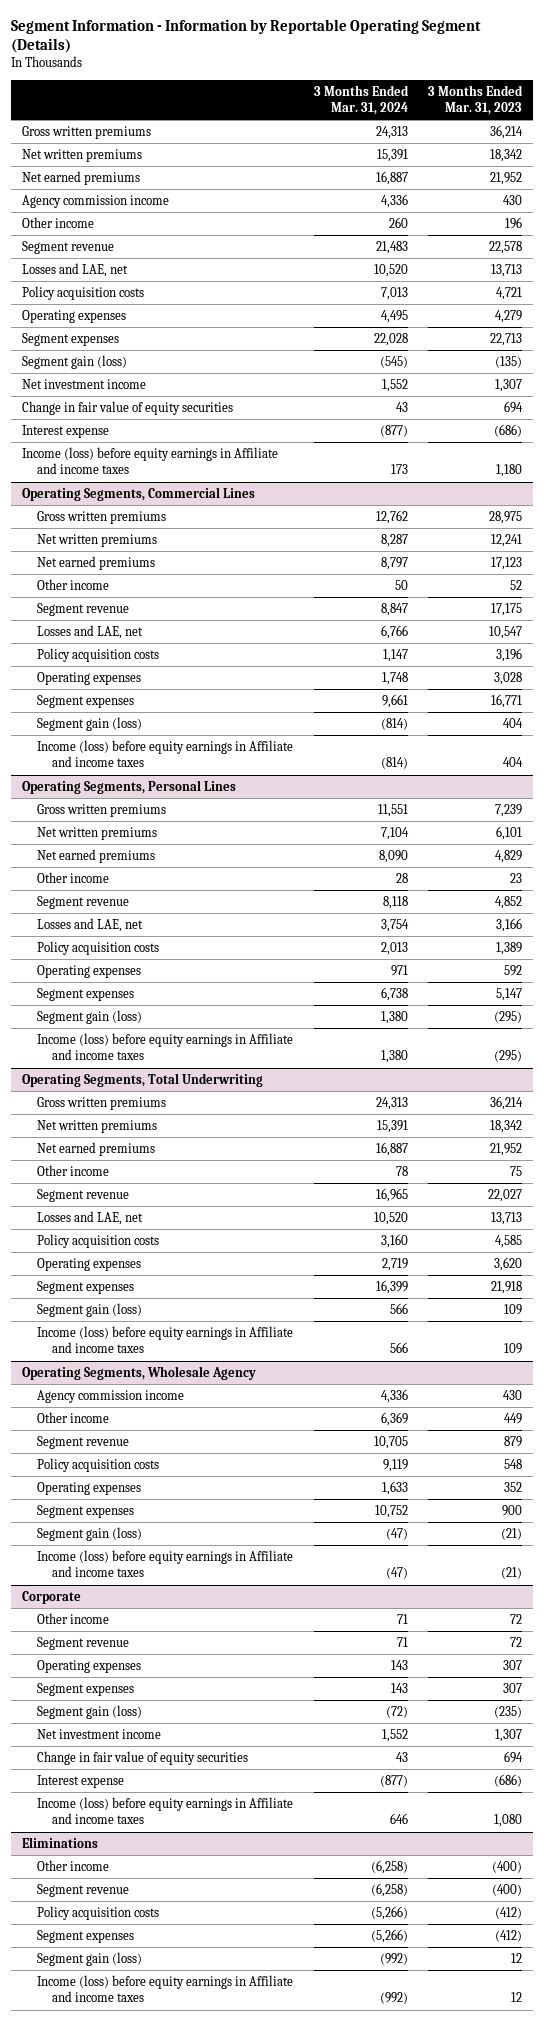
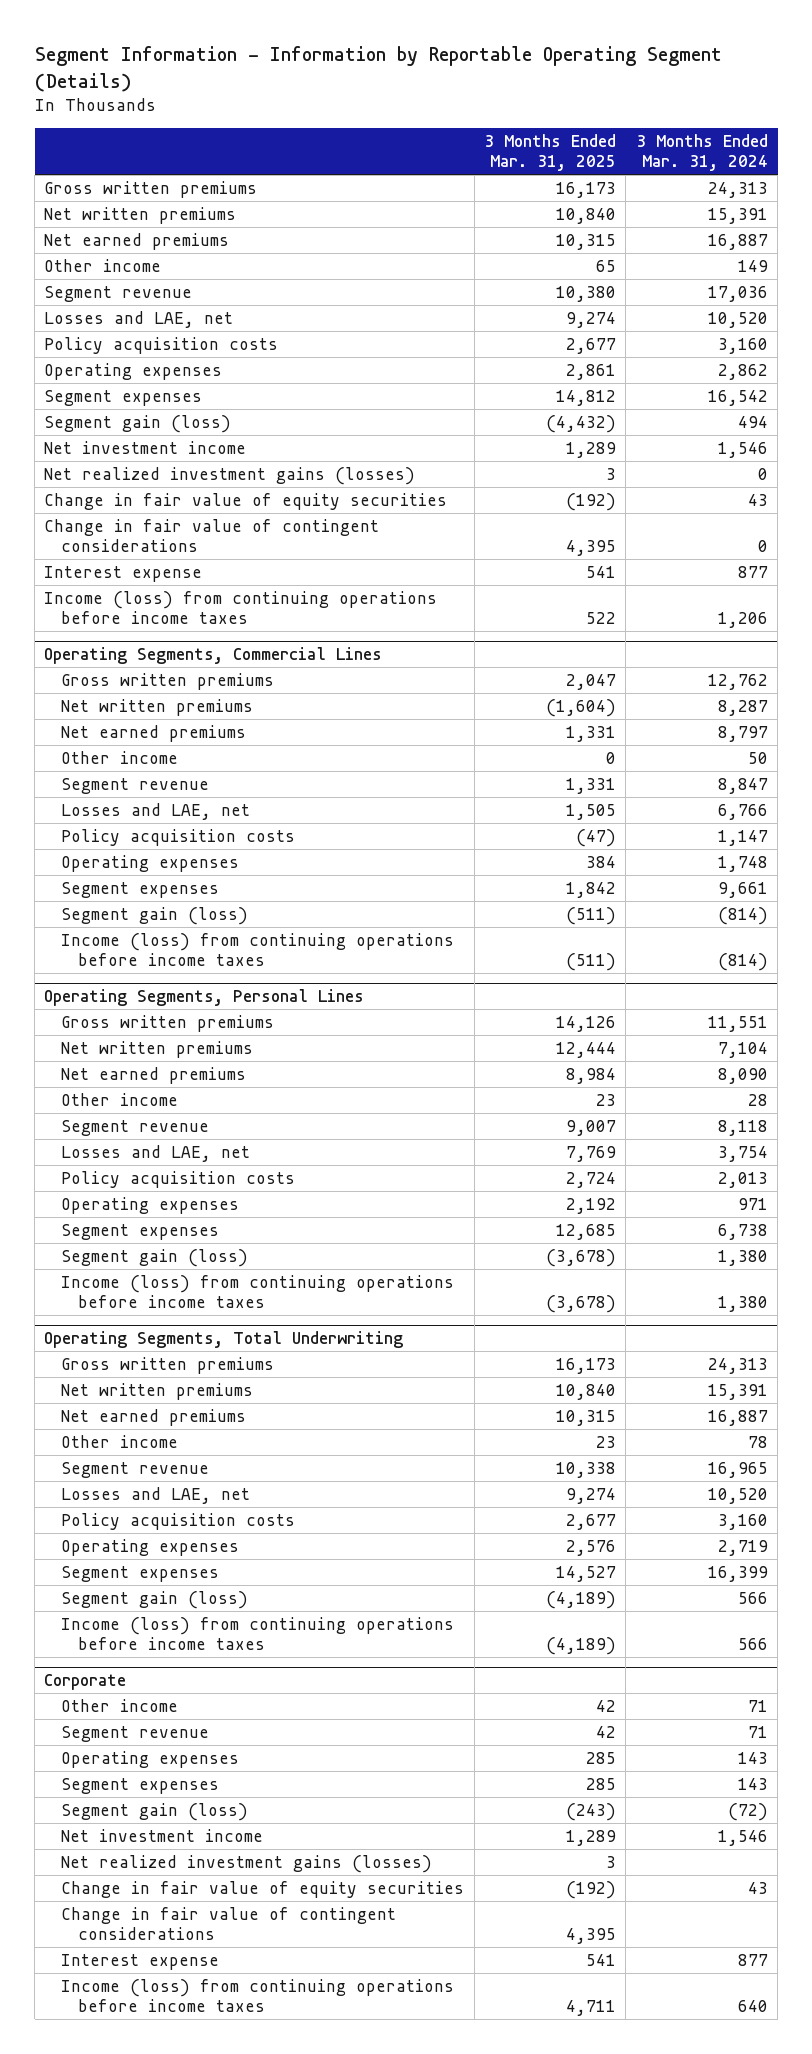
[428,84,524,115] 3 Months Ended Mar. 31, 2023 -> none
none -> [484,133,617,172] 3 Months Ended Mar. 31, 2025
[21,194,169,208] Agency commission income -> none
[388,216,408,228] 260 -> [737,259,768,272] 149
[375,240,408,254] 21,483 -> [707,285,768,302] 17,036
[380,286,408,300] 7,013 -> [717,337,768,354] 3,160
[380,309,408,323] 4,495 -> [717,363,768,380] 2,862
[373,332,408,346] 22,028 -> [707,389,768,406] 16,542
[379,355,408,368] (545) -> [737,415,768,428] 494
[381,378,408,392] 1,552 -> [717,441,768,458] 1,546
none -> [44,466,416,485] Net realized investment gains (losses)
[21,446,278,475] Income (loss) before equity earnings in Affiliate and income taxes -> none
none -> [44,518,380,553] Change in fair value of contingent considerations
[379,424,408,437] (877) -> [737,565,768,578] 877
none -> [44,590,438,625] Income (loss) from continuing operations before income taxes
[37,739,294,768] Income (loss) before equity earnings in Affiliate and income taxes -> [61,932,455,967] Income (loss) from continuing operations before income taxes
[37,1032,294,1061] Income (loss) before equity earnings in Affiliate and income taxes -> [61,1274,455,1309] Income (loss) from continuing operations before income taxes
[21,1365,256,1380] Operating Segments, Wholesale Agency -> none
[37,1389,185,1403] Agency commission income -> none
[37,1411,110,1423] Other income -> none
[37,1435,130,1449] Segment revenue -> none
[37,1457,160,1472] Policy acquisition costs -> none
[37,1481,142,1495] Operating expenses -> none
[37,1504,135,1518] Segment expenses -> none
[37,1526,143,1541] Segment gain (loss) -> none
[37,1549,294,1578] Income (loss) before equity earnings in Affiliate and income taxes -> none
[37,1325,294,1354] Income (loss) before equity earnings in Affiliate and income taxes -> [61,1616,455,1651] Income (loss) from continuing operations before income taxes
[381,1728,408,1742] 1,552 -> [717,1829,768,1846] 1,546
none -> [61,1854,433,1873] Net realized investment gains (losses)
[37,1796,294,1825] Income (loss) before equity earnings in Affiliate and income taxes -> none
[21,1836,98,1848] Eliminations -> none
[37,1859,110,1871] Other income -> none
[37,1883,130,1897] Segment revenue -> none
[37,1905,160,1920] Policy acquisition costs -> none
[37,1929,135,1943] Segment expenses -> none
[37,1951,143,1966] Segment gain (loss) -> none
[37,1974,294,2003] Income (loss) before equity earnings in Affiliate and income taxes -> none
none -> [61,1906,397,1941] Change in fair value of contingent considerations
[379,1774,408,1787] (877) -> [737,1953,768,1966] 877
none -> [61,1978,455,2013] Income (loss) from continuing operations before income taxes

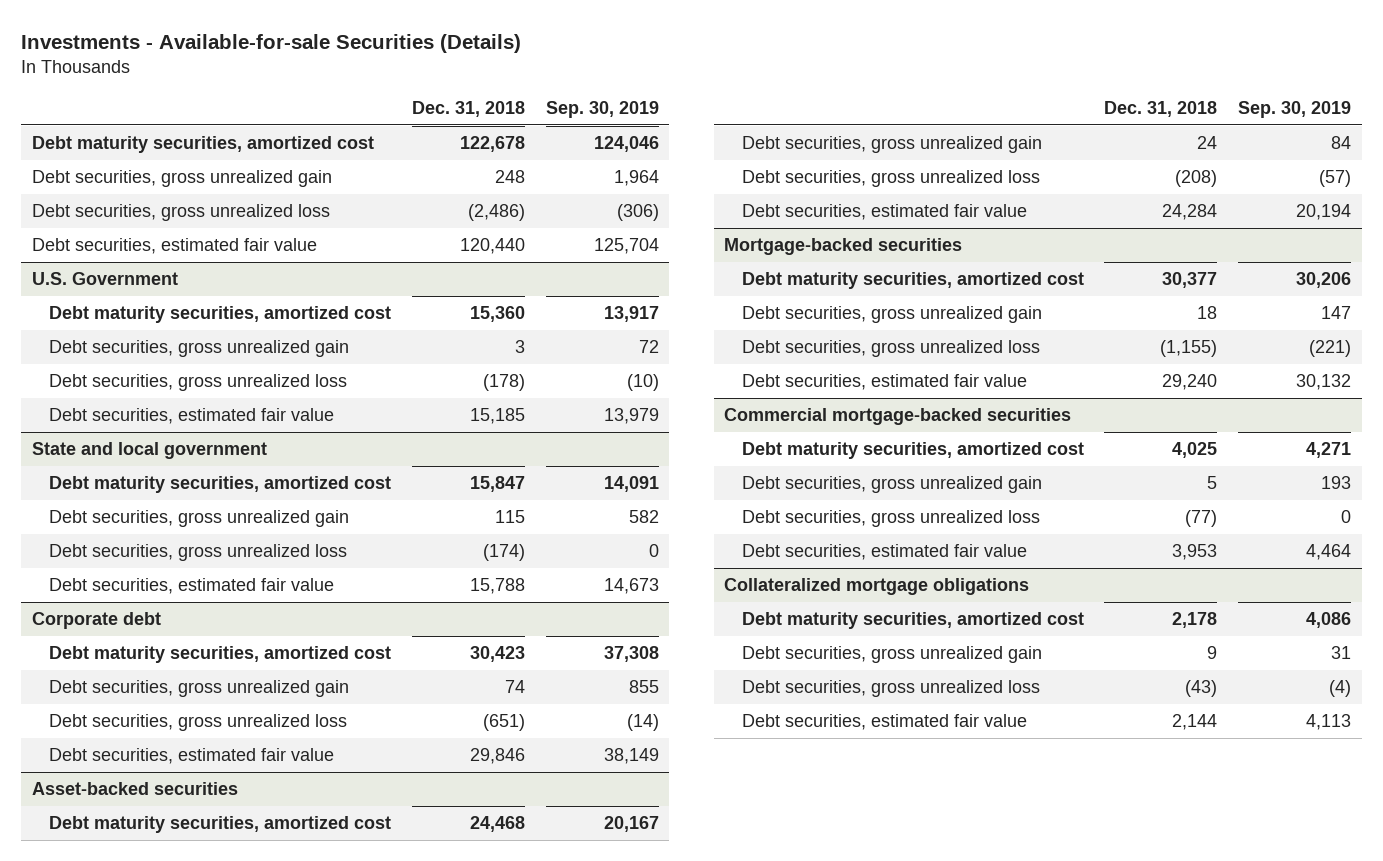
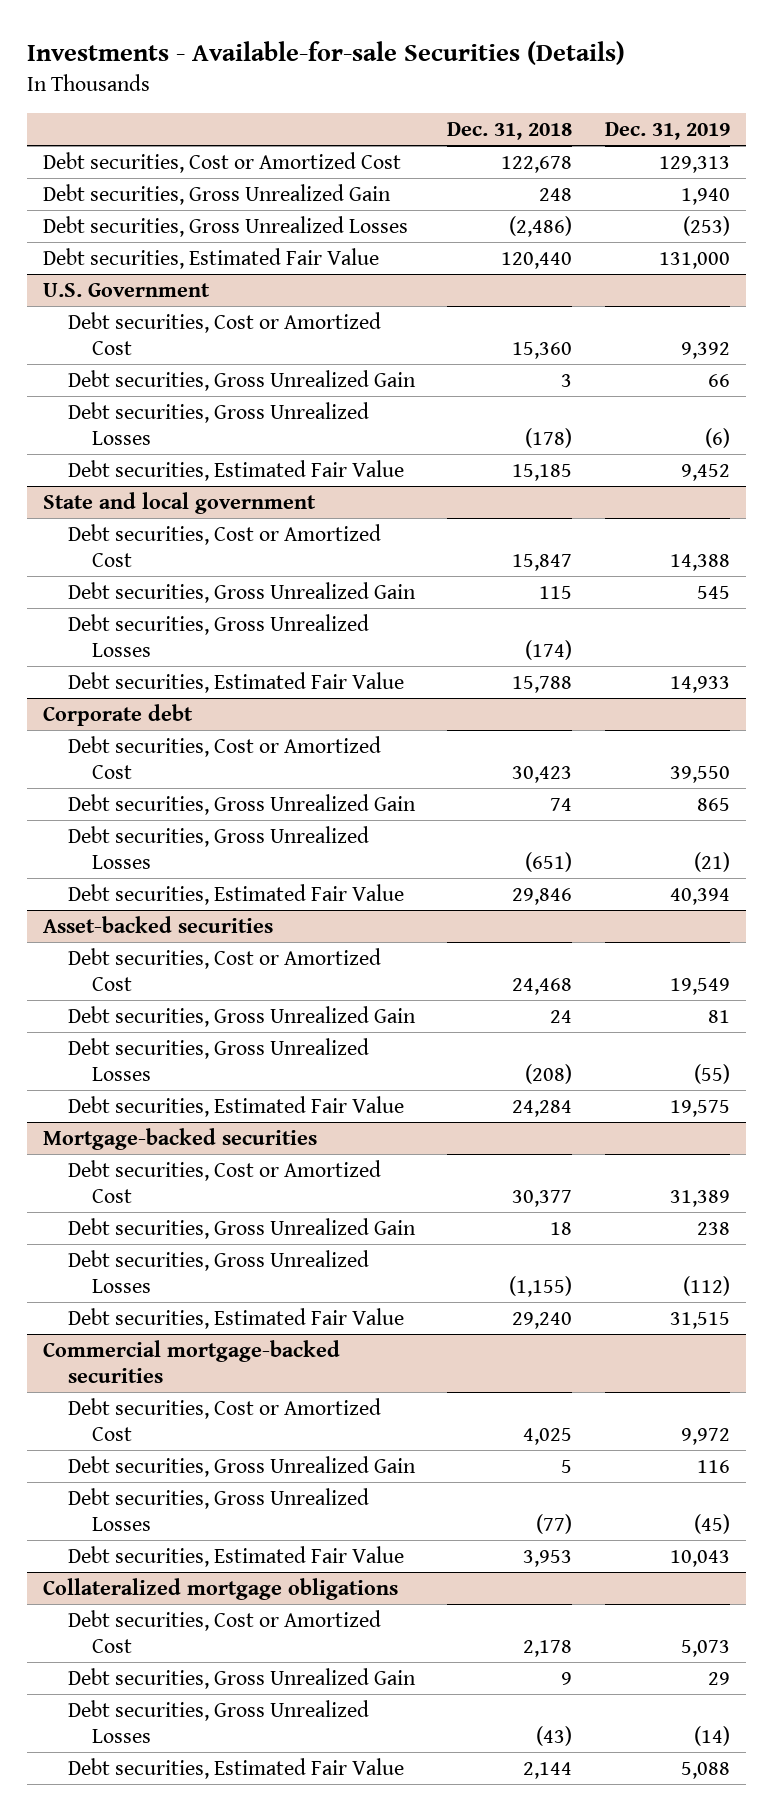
[545,101,659,119] Sep. 30, 2019 -> none
none -> [605,122,731,141] Dec. 31, 2019
[31,135,374,153] Debt maturity securities, amortized cost -> [43,152,402,174] Debt securities, Cost or Amortized Cost
[31,169,332,187] Debt securities, gross unrealized gain -> [43,184,392,206] Debt securities, Gross Unrealized Gain
[31,203,330,221] Debt securities, gross unrealized loss -> [43,216,409,238] Debt securities, Gross Unrealized Losses
[31,237,317,254] Debt securities, estimated fair value -> [43,248,380,270] Debt securities, Estimated Fair Value
[48,305,391,323] Debt maturity securities, amortized cost -> [67,312,381,355] Debt securities, Cost or Amortized Cost
[48,339,349,357] Debt securities, gross unrealized gain -> [67,370,416,392] Debt securities, Gross Unrealized Gain
[48,373,347,391] Debt securities, gross unrealized loss -> [67,402,369,445] Debt securities, Gross Unrealized Losses
[48,407,334,424] Debt securities, estimated fair value -> [67,460,404,482] Debt securities, Estimated Fair Value
[48,475,391,493] Debt maturity securities, amortized cost -> [67,524,381,567] Debt securities, Cost or Amortized Cost
[48,509,349,527] Debt securities, gross unrealized gain -> [67,582,416,604] Debt securities, Gross Unrealized Gain
[48,543,347,561] Debt securities, gross unrealized loss -> [67,614,369,657] Debt securities, Gross Unrealized Losses
[48,577,334,594] Debt securities, estimated fair value -> [67,672,404,694] Debt securities, Estimated Fair Value
[48,645,391,663] Debt maturity securities, amortized cost -> [67,736,381,779] Debt securities, Cost or Amortized Cost
[48,679,349,697] Debt securities, gross unrealized gain -> [67,794,416,816] Debt securities, Gross Unrealized Gain
[48,713,347,731] Debt securities, gross unrealized loss -> [67,826,369,869] Debt securities, Gross Unrealized Losses
[48,747,334,764] Debt securities, estimated fair value -> [67,884,404,906] Debt securities, Estimated Fair Value
[48,815,391,833] Debt maturity securities, amortized cost -> [67,948,381,991] Debt securities, Cost or Amortized Cost
[741,135,1042,153] Debt securities, gross unrealized gain -> [67,1006,416,1028] Debt securities, Gross Unrealized Gain
[741,169,1040,187] Debt securities, gross unrealized loss -> [67,1038,369,1081] Debt securities, Gross Unrealized Losses
[741,203,1027,220] Debt securities, estimated fair value -> [67,1096,404,1118] Debt securities, Estimated Fair Value
[741,271,1084,289] Debt maturity securities, amortized cost -> [67,1160,381,1203] Debt securities, Cost or Amortized Cost
[741,305,1042,323] Debt securities, gross unrealized gain -> [67,1218,416,1240] Debt securities, Gross Unrealized Gain
[741,339,1040,357] Debt securities, gross unrealized loss -> [67,1250,369,1293] Debt securities, Gross Unrealized Losses
[741,373,1027,390] Debt securities, estimated fair value -> [67,1308,404,1330] Debt securities, Estimated Fair Value
[741,441,1084,459] Debt maturity securities, amortized cost -> [67,1398,381,1441] Debt securities, Cost or Amortized Cost
[741,475,1042,493] Debt securities, gross unrealized gain -> [67,1456,416,1478] Debt securities, Gross Unrealized Gain
[741,509,1040,527] Debt securities, gross unrealized loss -> [67,1488,369,1531] Debt securities, Gross Unrealized Losses
[741,543,1027,560] Debt securities, estimated fair value -> [67,1546,404,1568] Debt securities, Estimated Fair Value
[741,611,1084,629] Debt maturity securities, amortized cost -> [67,1610,381,1653] Debt securities, Cost or Amortized Cost
[741,645,1042,663] Debt securities, gross unrealized gain -> [67,1668,416,1690] Debt securities, Gross Unrealized Gain
[741,679,1040,697] Debt securities, gross unrealized loss -> [67,1700,369,1743] Debt securities, Gross Unrealized Losses
[741,713,1027,730] Debt securities, estimated fair value -> [67,1758,404,1780] Debt securities, Estimated Fair Value

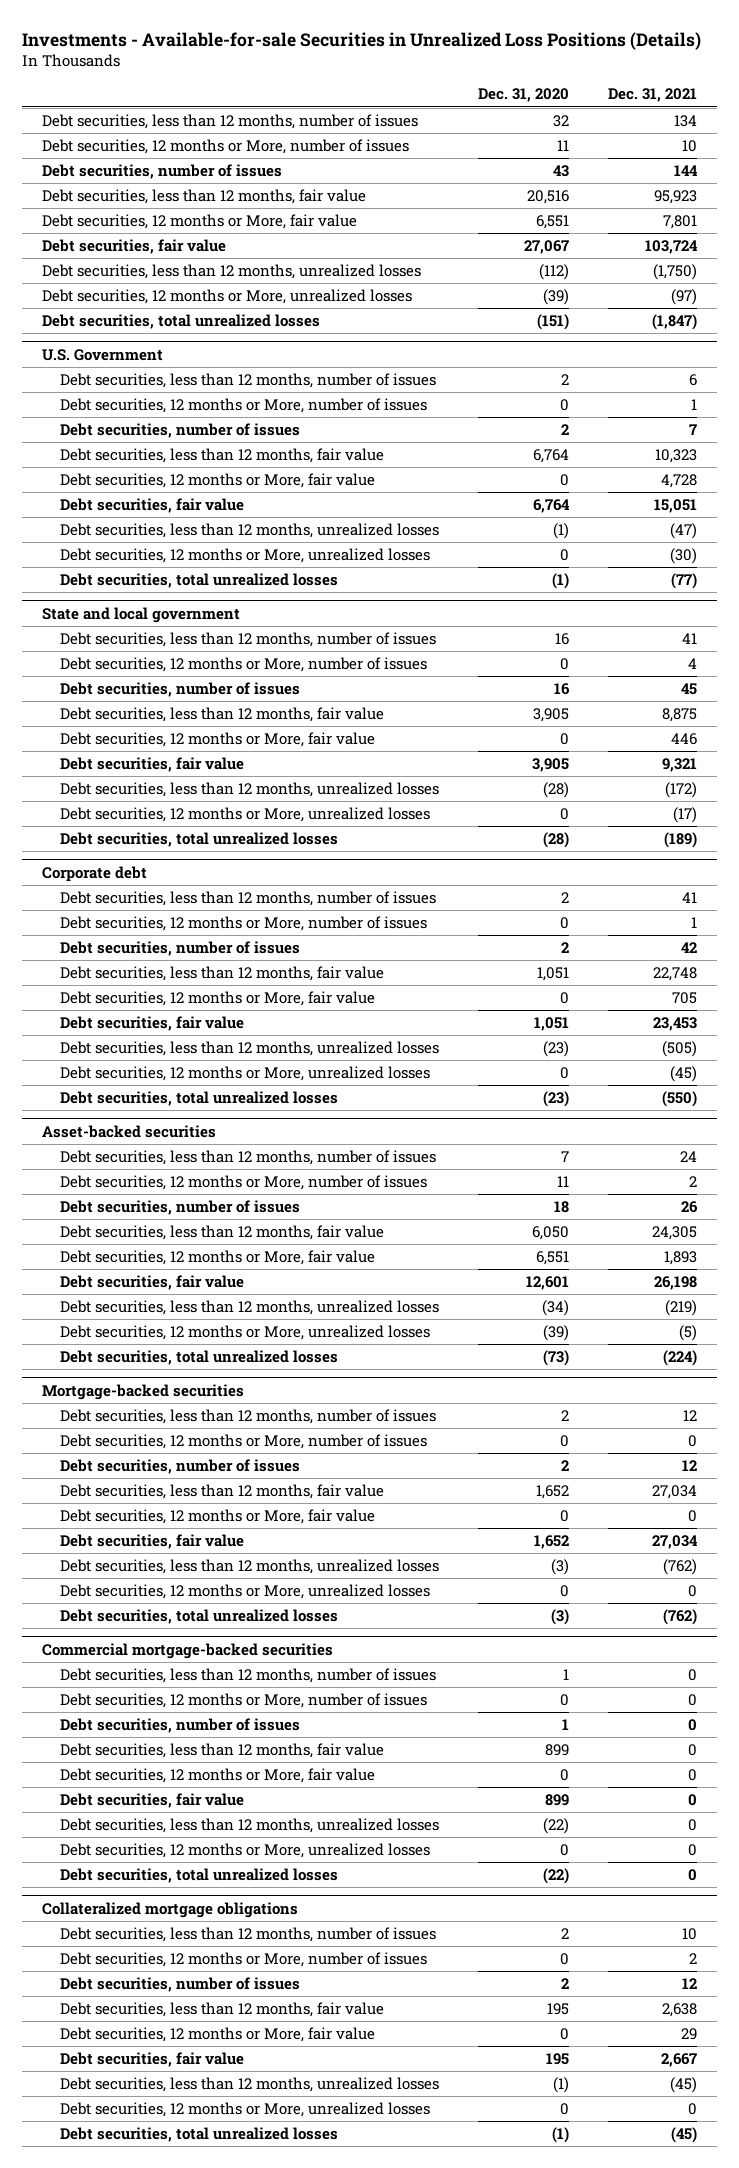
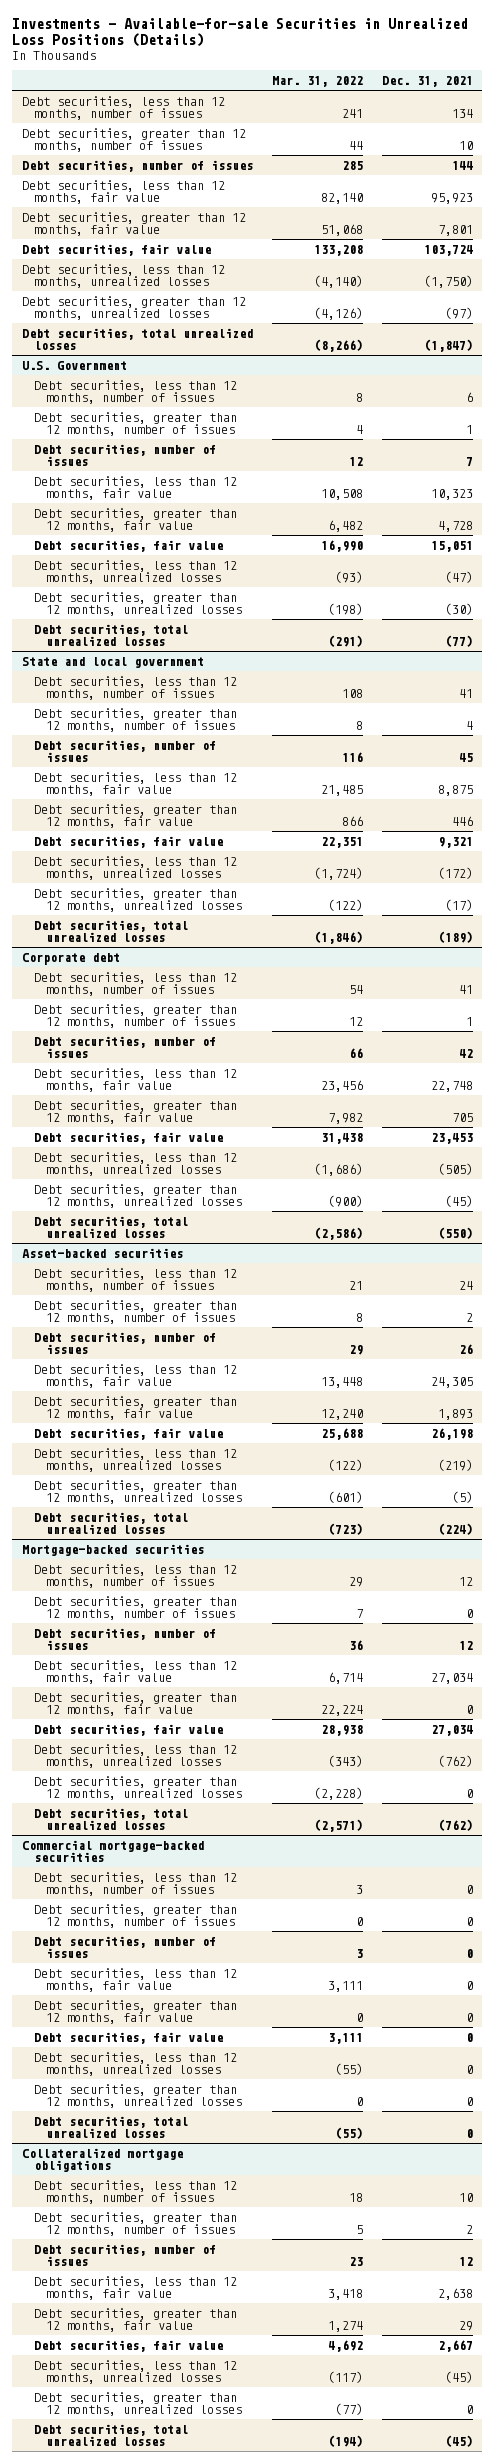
[478,88,570,103] Dec. 31, 2020 -> none
none -> [271,76,363,88] Mar. 31, 2022
[41,139,409,155] Debt securities, 12 months or More, number of issues -> [21,127,246,153] Debt securities, greater than 12 months, number of issues
[41,214,357,230] Debt securities, 12 months or More, fair value -> [21,211,246,237] Debt securities, greater than 12 months, fair value
[41,289,412,305] Debt securities, 12 months or More, unrealized losses -> [21,295,246,321] Debt securities, greater than 12 months, unrealized losses
[60,398,428,414] Debt securities, 12 months or More, number of issues -> [33,411,237,437] Debt securities, greater than 12 months, number of issues
[60,473,376,489] Debt securities, 12 months or More, fair value -> [33,507,237,533] Debt securities, greater than 12 months, fair value
[60,548,431,564] Debt securities, 12 months or More, unrealized losses -> [33,591,242,617] Debt securities, greater than 12 months, unrealized losses
[60,657,428,673] Debt securities, 12 months or More, number of issues -> [33,707,237,733] Debt securities, greater than 12 months, number of issues
[60,732,376,748] Debt securities, 12 months or More, fair value -> [33,803,237,829] Debt securities, greater than 12 months, fair value
[60,807,431,823] Debt securities, 12 months or More, unrealized losses -> [33,887,242,913] Debt securities, greater than 12 months, unrealized losses
[60,916,428,932] Debt securities, 12 months or More, number of issues -> [33,1003,237,1029] Debt securities, greater than 12 months, number of issues
[60,991,376,1007] Debt securities, 12 months or More, fair value -> [33,1099,237,1125] Debt securities, greater than 12 months, fair value
[60,1066,431,1082] Debt securities, 12 months or More, unrealized losses -> [33,1183,242,1209] Debt securities, greater than 12 months, unrealized losses
[60,1175,428,1191] Debt securities, 12 months or More, number of issues -> [33,1299,237,1325] Debt securities, greater than 12 months, number of issues
[60,1250,376,1266] Debt securities, 12 months or More, fair value -> [33,1395,237,1421] Debt securities, greater than 12 months, fair value
[60,1325,431,1341] Debt securities, 12 months or More, unrealized losses -> [33,1479,242,1505] Debt securities, greater than 12 months, unrealized losses
[60,1434,428,1450] Debt securities, 12 months or More, number of issues -> [33,1595,237,1621] Debt securities, greater than 12 months, number of issues
[60,1509,376,1525] Debt securities, 12 months or More, fair value -> [33,1691,237,1717] Debt securities, greater than 12 months, fair value
[60,1584,431,1600] Debt securities, 12 months or More, unrealized losses -> [33,1775,242,1801] Debt securities, greater than 12 months, unrealized losses
[60,1693,428,1709] Debt securities, 12 months or More, number of issues -> [33,1903,237,1929] Debt securities, greater than 12 months, number of issues
[60,1768,376,1784] Debt securities, 12 months or More, fair value -> [33,1999,237,2025] Debt securities, greater than 12 months, fair value
[60,1843,431,1859] Debt securities, 12 months or More, unrealized losses -> [33,2083,242,2109] Debt securities, greater than 12 months, unrealized losses
[60,1952,428,1968] Debt securities, 12 months or More, number of issues -> [33,2211,237,2237] Debt securities, greater than 12 months, number of issues
[60,2027,376,2043] Debt securities, 12 months or More, fair value -> [33,2307,237,2333] Debt securities, greater than 12 months, fair value
[60,2102,431,2118] Debt securities, 12 months or More, unrealized losses -> [33,2391,242,2417] Debt securities, greater than 12 months, unrealized losses

